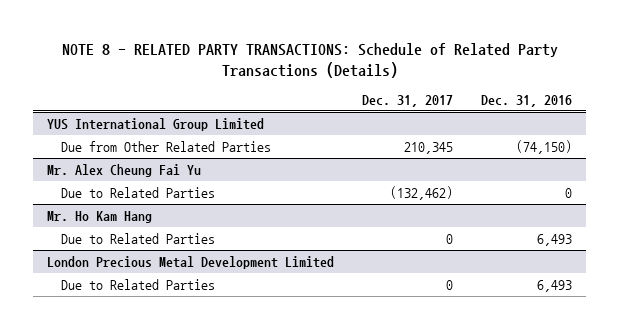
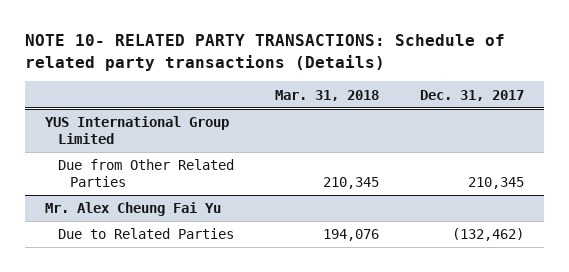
[61,42,558,78] NOTE 8 - RELATED PARTY TRANSACTIONS: Schedule of Related Party Transactions (Details) -> [24,34,505,71] NOTE 10- RELATED PARTY TRANSACTIONS: Schedule of related party transactions (Details)
[481,94,573,107] Dec. 31, 2016 -> none
none -> [274,89,379,101] Mar. 31, 2018
[47,210,153,223] Mr. Ho Kam Hang -> none
[60,232,215,244] Due to Related Parties -> none
[47,255,335,269] London Precious Metal Development Limited -> none
[60,278,215,290] Due to Related Parties -> none

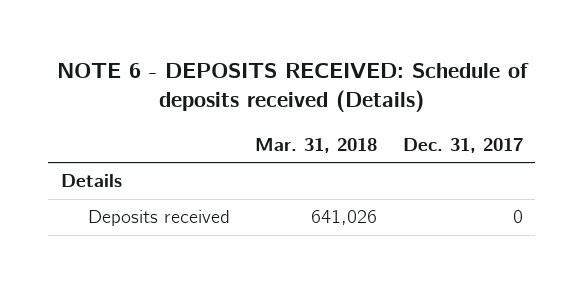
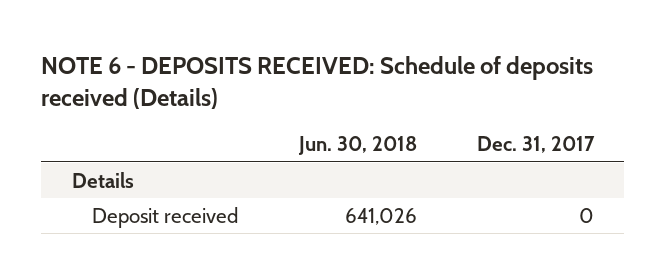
[255,137,378,153] Mar. 31, 2018 -> none
none -> [297,136,417,156] Jun. 30, 2018
[87,210,230,227] Deposits received -> [92,206,239,228] Deposit received

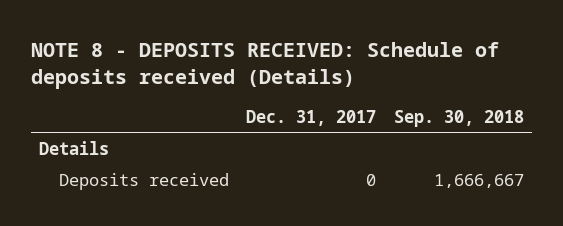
[41,55,594,109] NOTE 6 - DEPOSITS RECEIVED: Schedule of deposits received (Details) -> [30,42,499,89] NOTE 8 - DEPOSITS RECEIVED: Schedule of deposits received (Details)
[297,136,417,156] Jun. 30, 2018 -> none
none -> [393,109,524,127] Sep. 30, 2018
[92,206,239,228] Deposit received -> [59,172,230,190] Deposits received

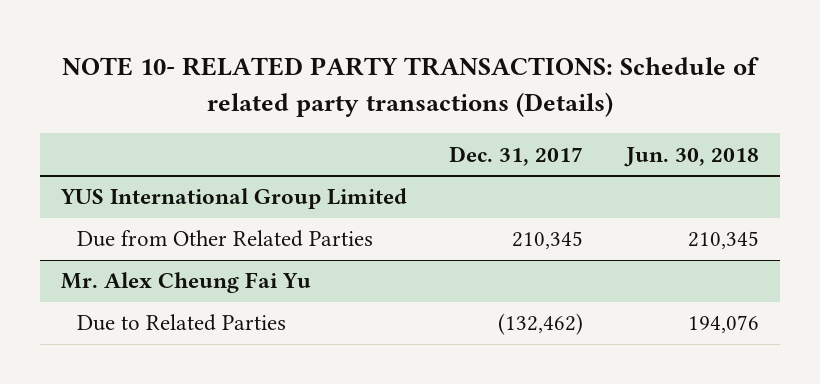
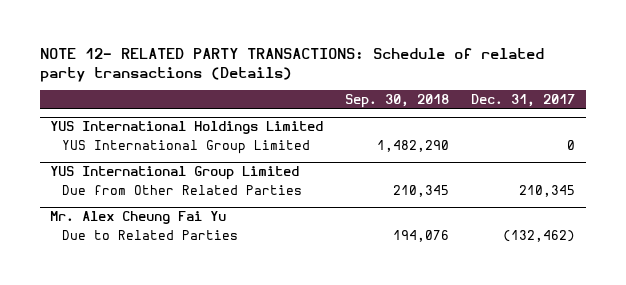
[61,57,759,117] NOTE 10- RELATED PARTY TRANSACTIONS: Schedule of related party transactions (Details) -> [39,47,544,82] NOTE 12- RELATED PARTY TRANSACTIONS: Schedule of related party transactions (Details)
[623,146,759,167] Jun. 30, 2018 -> none
none -> [345,94,450,109] Sep. 30, 2018
none -> [50,121,324,135] YUS International Holdings Limited
none -> [62,140,311,155] YUS International Group Limited

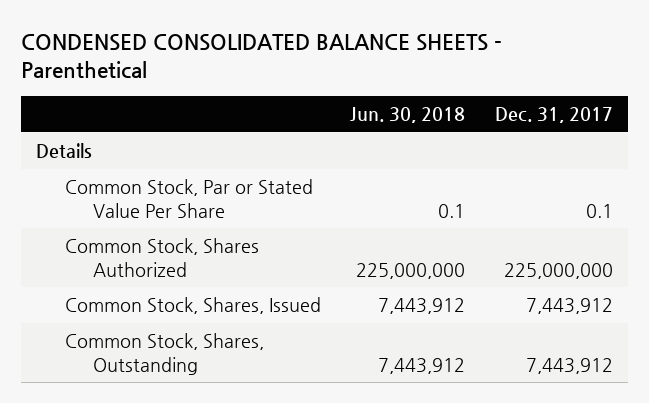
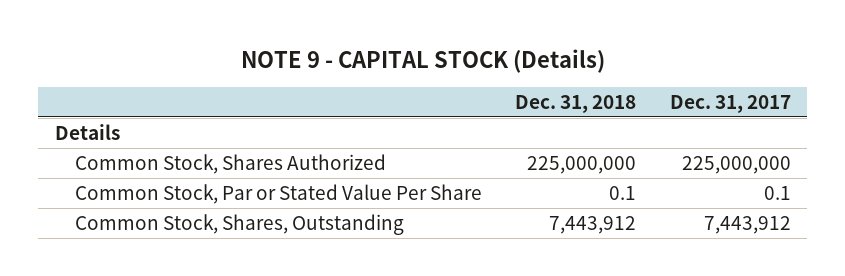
[20,34,502,80] CONDENSED CONSOLIDATED BALANCE SHEETS - Parenthetical -> [240,48,605,73] NOTE 9 - CAPITAL STOCK (Details)
[350,107,466,124] Jun. 30, 2018 -> none
none -> [515,94,637,113] Dec. 31, 2018
[64,297,321,315] Common Stock, Shares, Issued -> none
[64,179,313,218] Common Stock, Par or Stated Value Per Share -> [74,184,482,205] Common Stock, Par or Stated Value Per Share

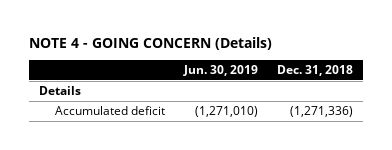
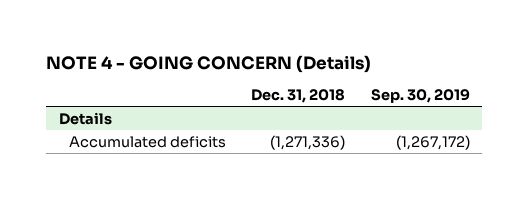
[183,65,259,77] Jun. 30, 2019 -> none
none -> [370,89,470,104] Sep. 30, 2019
[55,106,166,116] Accumulated deficit -> [69,135,227,148] Accumulated deficits

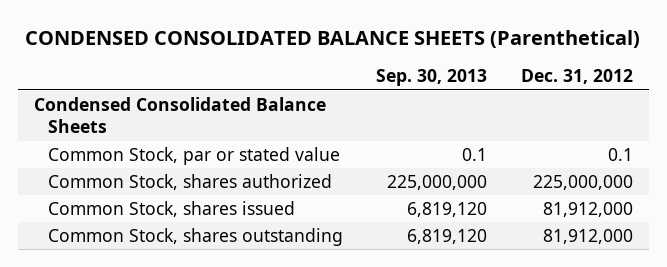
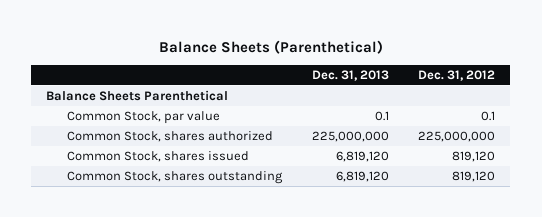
[25,29,641,48] CONDENSED CONSOLIDATED BALANCE SHEETS (Parenthetical) -> [158,39,383,54] Balance Sheets (Parenthetical)
[376,69,488,87] Sep. 30, 2013 -> none
none -> [311,70,389,82] Dec. 31, 2013
[34,97,327,134] Condensed Consolidated Balance Sheets -> none
none -> [46,90,229,102] Balance Sheets Parenthetical
[48,147,341,166] Common Stock, par or stated value -> [67,111,221,125] Common Stock, par value
[542,202,633,218] 81,912,000 -> [452,151,496,163] 819,120
[542,229,633,245] 81,912,000 -> [452,171,496,183] 819,120

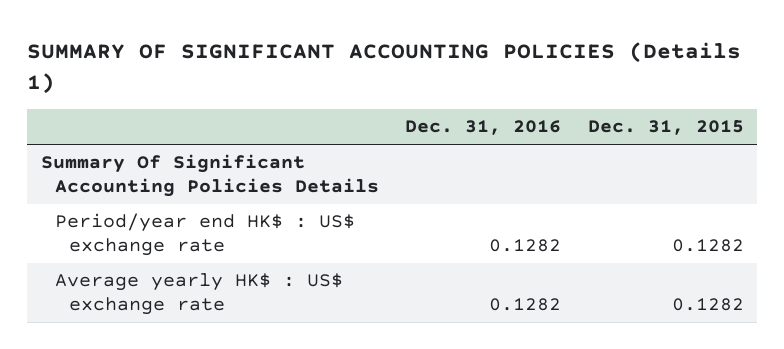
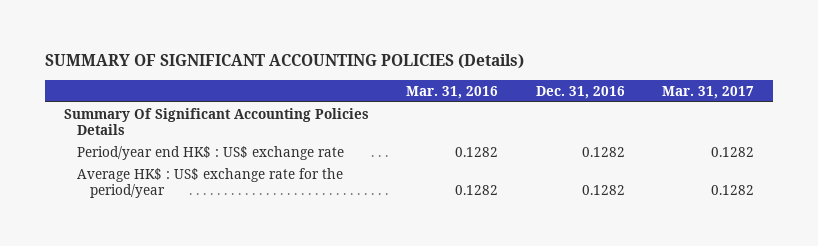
[27,42,742,95] SUMMARY OF SIGNIFICANT ACCOUNTING POLICIES (Details 1) -> [45,54,525,70] SUMMARY OF SIGNIFICANT ACCOUNTING POLICIES (Details)
[587,120,744,136] Dec. 31, 2015 -> none
none -> [406,85,499,99] Mar. 31, 2016
none -> [661,85,754,99] Mar. 31, 2017
[54,273,343,316] Average yearly HK$ : US$ exchange rate -> [76,167,343,199] Average HK$ : US$ exchange rate for the period/year

